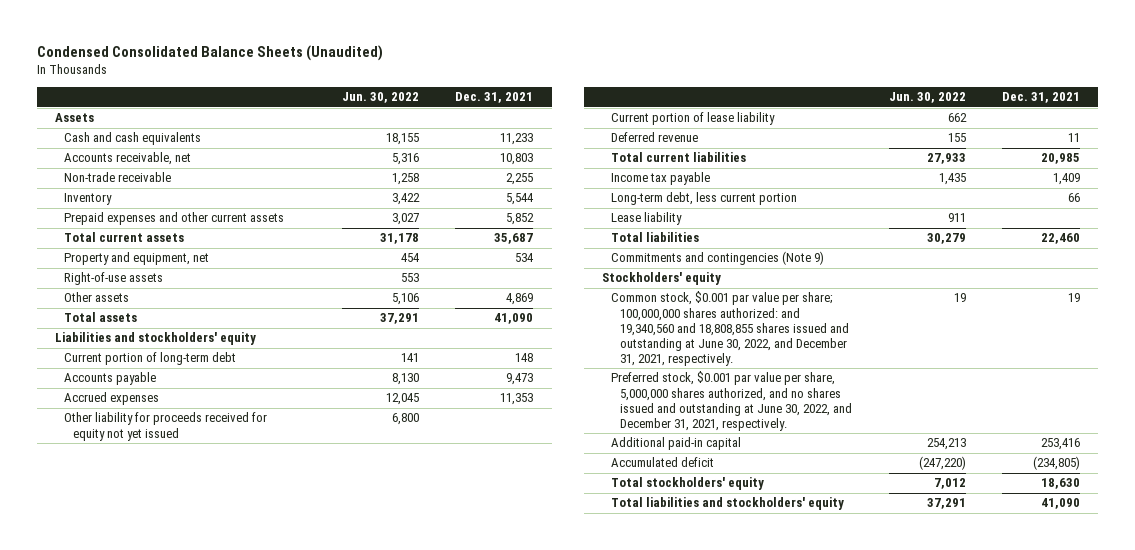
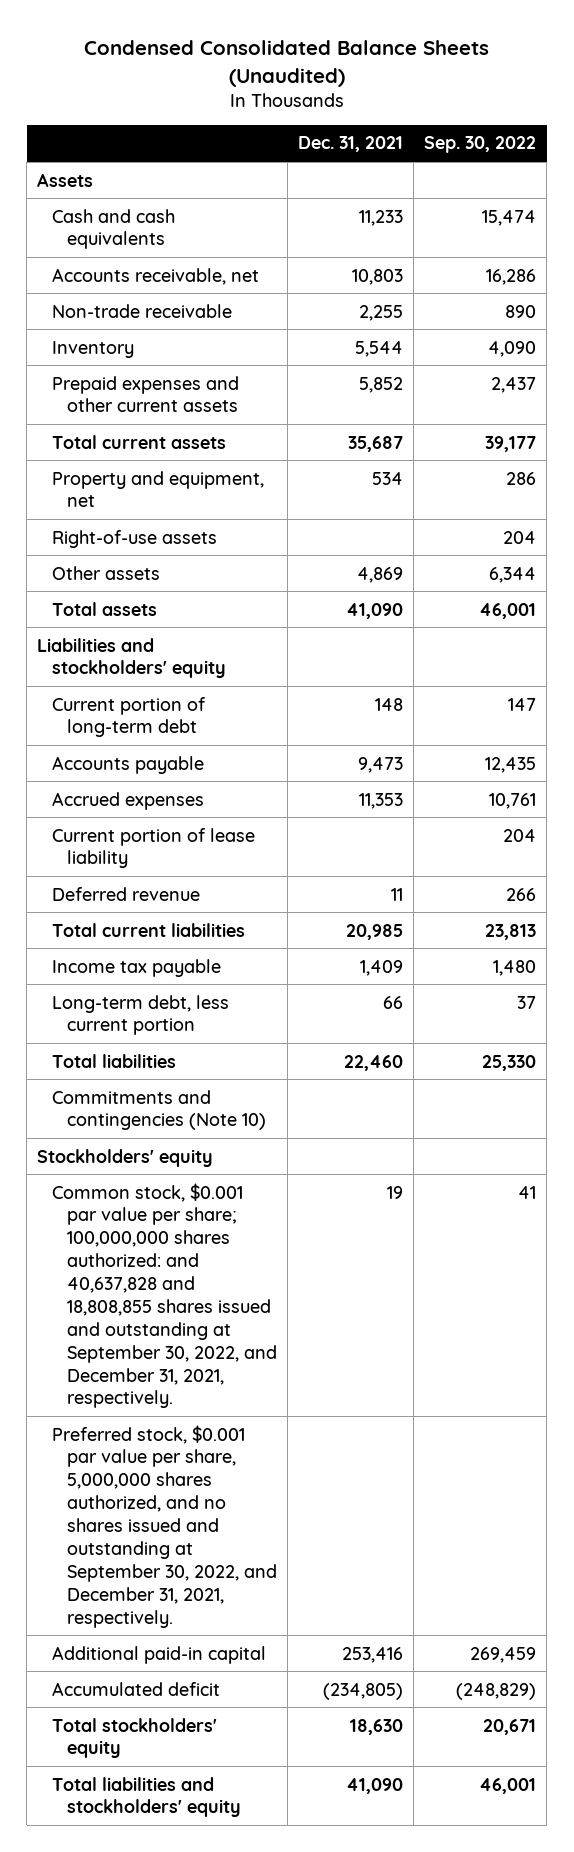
[341,92,419,104] Jun. 30, 2022 -> none
none -> [424,136,537,154] Sep. 30, 2022
[64,412,268,441] Other liability for proceeds received for equity not yet issued -> none
[610,212,682,226] Lease liability -> none
[610,251,824,266] Commitments and contingencies (Note 9) -> [52,1089,266,1131] Commitments and contingencies (Note 10)
[610,291,850,366] Common stock, $0.001 par value per share; 100,000,000 shares authorized: and 19,340,560 and 18,808,855 shares issued and outstanding at June 30, 2022, and December 31, 2021, respectively. -> [52,1182,277,1409] Common stock, $0.001 par value per share; 100,000,000 shares authorized: and 40,637,828 and 18,808,855 shares issued and outstanding at September 30, 2022, and December 31, 2021, respectively.
[610,371,853,431] Preferred stock, $0.001 par value per share, 5,000,000 shares authorized, and no shares issued and outstanding at June 30, 2022, and December 31, 2021, respectively. -> [52,1424,277,1628] Preferred stock, $0.001 par value per share, 5,000,000 shares authorized, and no shares issued and outstanding at September 30, 2022, and December 31, 2021, respectively.

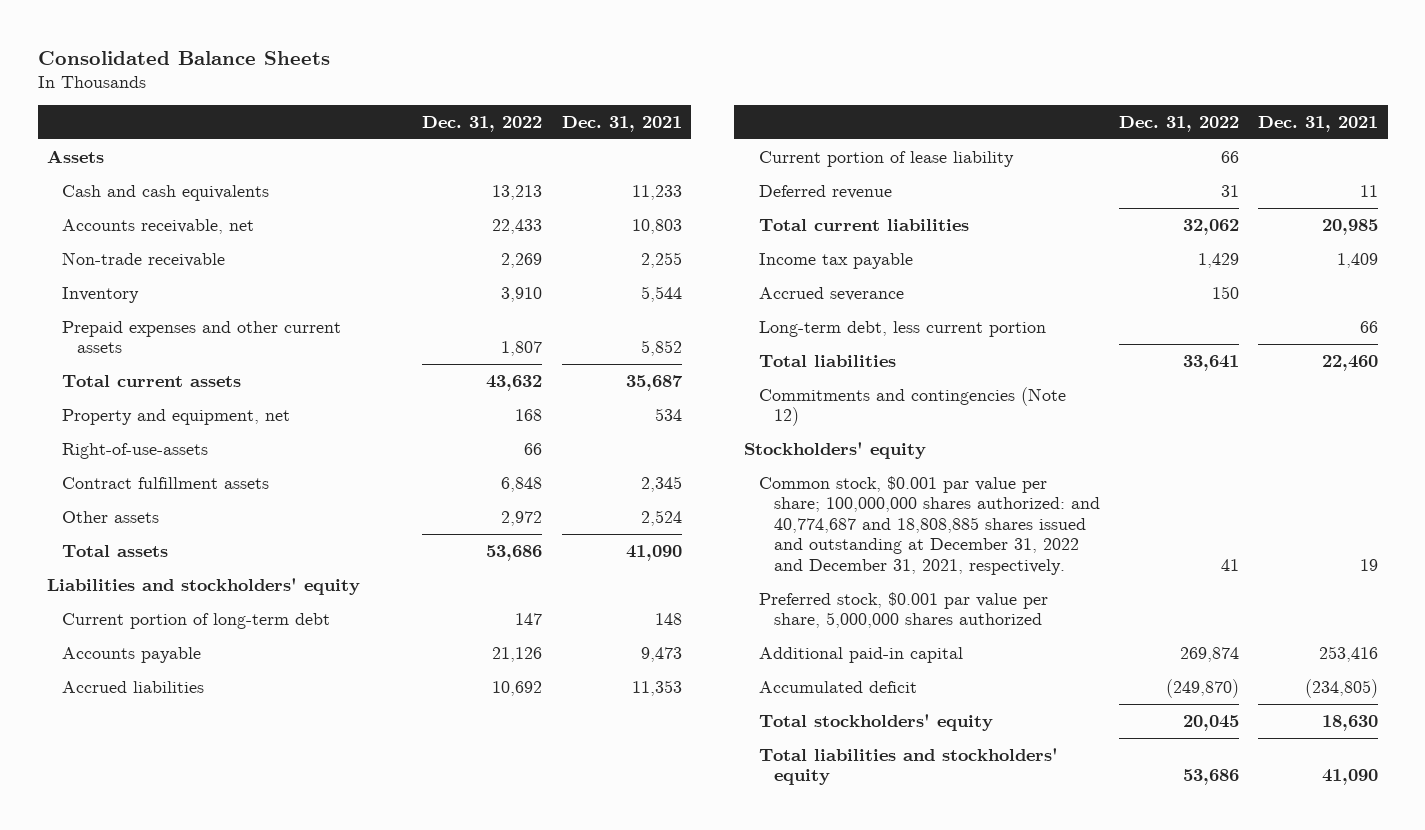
[83,39,489,87] Condensed Consolidated Balance Sheets (Unaudited) -> [37,50,330,65] Consolidated Balance Sheets
[424,136,537,154] Sep. 30, 2022 -> none
none -> [422,115,543,132] Dec. 31, 2022
[52,529,218,548] Right-of-use assets -> [62,442,209,459] Right-of-use-assets
none -> [62,476,270,489] Contract fulfillment assets
[357,566,404,583] 4,869 -> [640,509,682,526] 2,524
[52,791,205,810] Accrued expenses -> [62,680,205,693] Accrued liabilities
none -> [758,286,904,301] Accrued severance
[52,1089,266,1131] Commitments and contingencies (Note 10) -> [758,386,1066,427] Commitments and contingencies (Note 12)
[52,1182,277,1409] Common stock, $0.001 par value per share; 100,000,000 shares authorized: and 40,637,828 and 18,808,855 shares issued and outstanding at September 30, 2022, and December 31, 2021, respectively. -> [758,475,1100,575] Common stock, $0.001 par value per share; 100,000,000 shares authorized: and 40,774,687 and 18,808,885 shares issued and outstanding at December 31, 2022 and December 31, 2021, respectively.
[52,1424,277,1628] Preferred stock, $0.001 par value per share, 5,000,000 shares authorized, and no shares issued and outstanding at September 30, 2022, and December 31, 2021, respectively. -> [758,591,1048,629] Preferred stock, $0.001 par value per share, 5,000,000 shares authorized

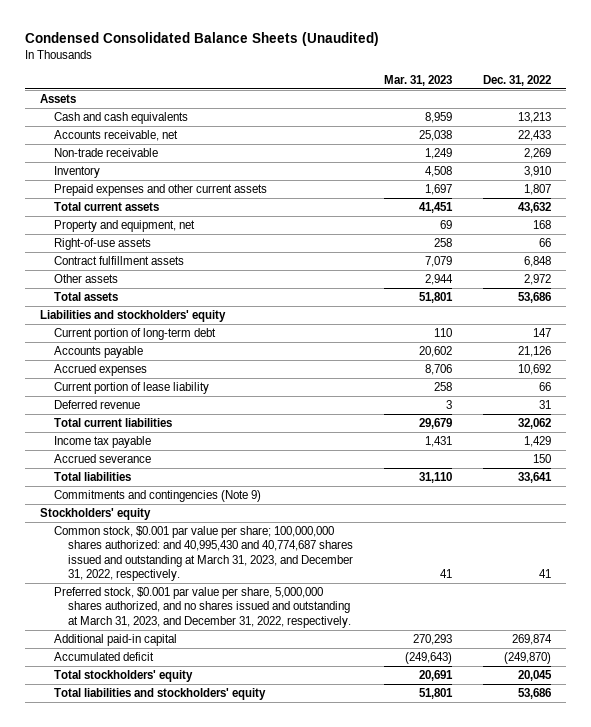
[37,50,330,65] Consolidated Balance Sheets -> [24,32,379,47] Condensed Consolidated Balance Sheets (Unaudited)
[561,115,682,132] Dec. 31, 2021 -> none
none -> [383,74,452,86] Mar. 31, 2023
[62,442,209,459] Right-of-use-assets -> [54,237,152,250] Right-of-use assets
[62,680,205,693] Accrued liabilities -> [54,363,148,376] Accrued expenses
[758,320,1046,337] Long-term debt, less current portion -> none
[758,386,1066,427] Commitments and contingencies (Note 12) -> [54,489,262,502] Commitments and contingencies (Note 9)
[758,475,1100,575] Common stock, $0.001 par value per share; 100,000,000 shares authorized: and 40,774,687 and 18,808,885 shares issued and outstanding at December 31, 2022 and December 31, 2021, respectively. -> [54,525,354,582] Common stock, $0.001 par value per share; 100,000,000 shares authorized: and 40,995,430 and 40,774,687 shares issued and outstanding at March 31, 2023, and December 31, 2022, respectively.
[758,591,1048,629] Preferred stock, $0.001 par value per share, 5,000,000 shares authorized -> [54,586,352,628] Preferred stock, $0.001 par value per share, 5,000,000 shares authorized, and no shares issued and outstanding at March 31, 2023, and December 31, 2022, respectively.

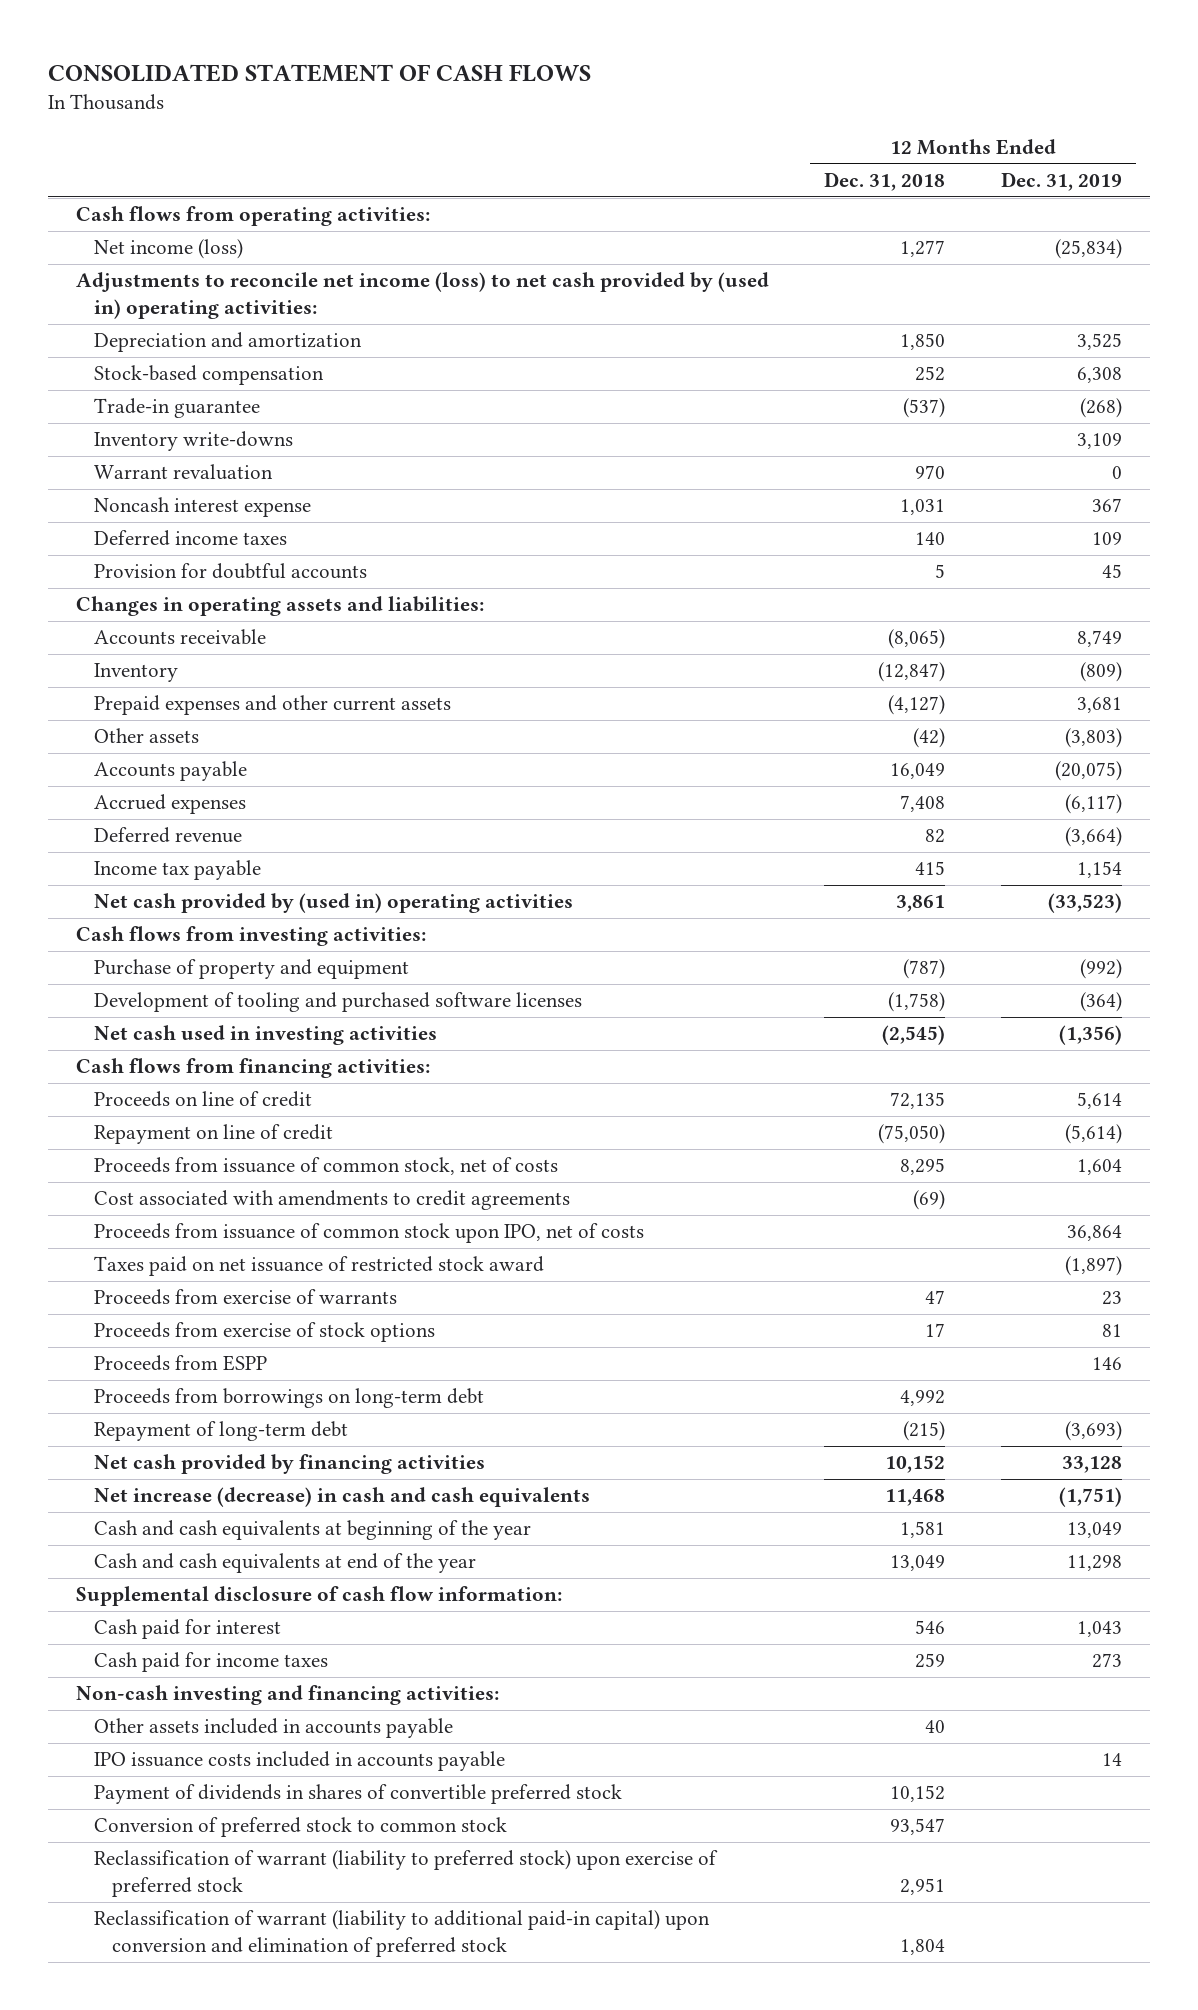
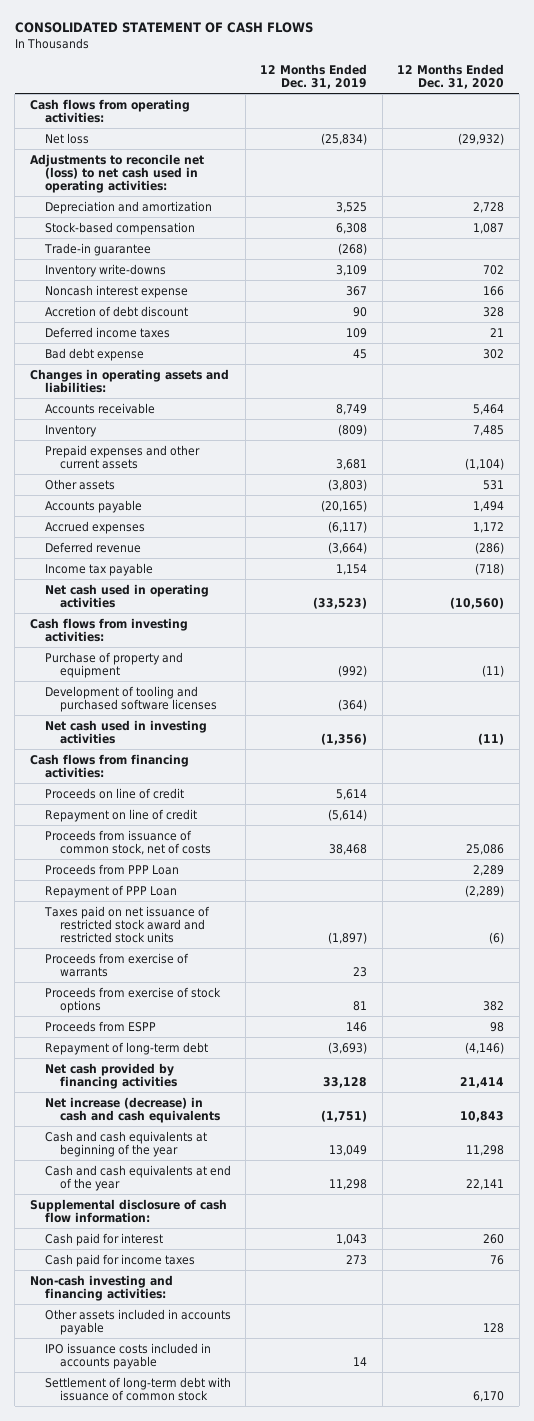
[824,172,946,192] Dec. 31, 2018 -> none
none -> [397,63,505,89] 12 Months Ended Dec. 31, 2020
[93,239,243,260] Net income (loss) -> [44,132,89,144] Net loss
[75,272,769,320] Adjustments to reconcile net income (loss) to net cash provided by (used in) operating activities: -> [29,153,204,193] Adjustments to reconcile net (loss) to net cash used in operating activities:
[93,464,273,481] Warrant revaluation -> none
none -> [44,305,188,317] Accretion of debt discount
[93,563,367,580] Provision for doubtful accounts -> [44,347,144,361] Bad debt expense
[1055,761,1123,782] (20,075) -> [321,499,368,512] (20,165)
[93,893,573,914] Net cash provided by (used in) operating activities -> [44,583,209,608] Net cash used in operating activities
[93,1190,570,1211] Cost associated with amendments to credit agreements -> none
[93,1223,644,1244] Proceeds from issuance of common stock upon IPO, net of costs -> none
[1077,1159,1123,1176] 1,604 -> [329,843,368,855] 38,468
none -> [44,863,179,875] Proceeds from PPP Loan
none -> [44,884,177,898] Repayment of PPP Loan
[93,1256,544,1277] Taxes paid on net issuance of restricted stock award -> [43,905,210,943] Taxes paid on net issuance of restricted stock award and restricted stock units
[93,1388,484,1409] Proceeds from borrowings on long-term debt -> none
[93,1784,622,1805] Payment of dividends in shares of convertible preferred stock -> none
[93,1817,507,1838] Conversion of preferred stock to common stock -> none
[93,1850,718,1898] Reclassification of warrant (liability to preferred stock) upon exercise of preferred stock -> none
[93,1910,710,1958] Reclassification of warrant (liability to additional paid-in capital) upon conversion and elimination of preferred stock -> none
none -> [44,1376,231,1401] Settlement of long-term debt with issuance of common stock

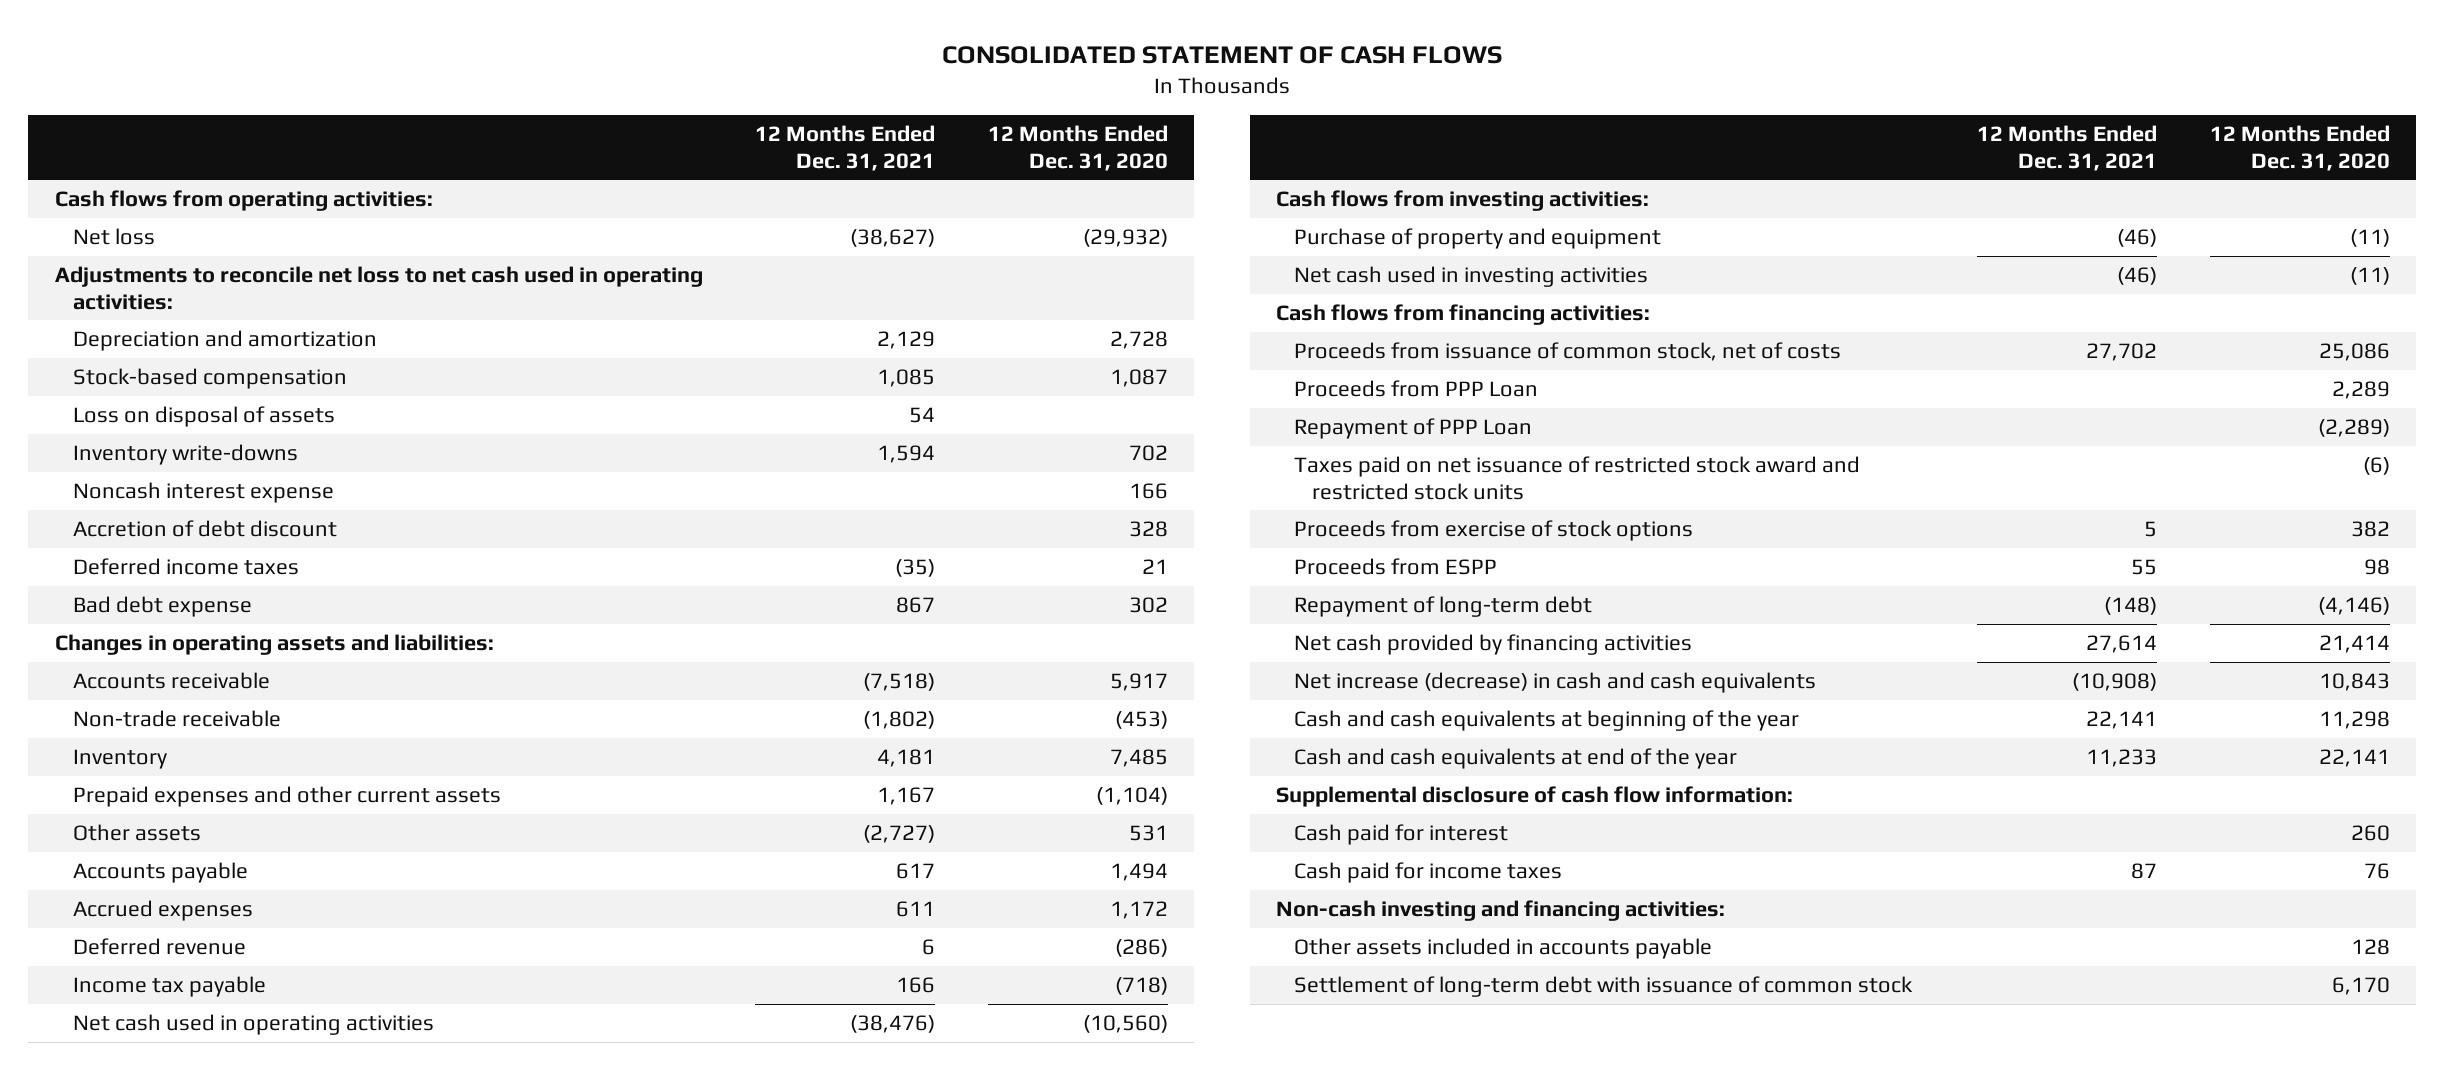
[260,63,368,89] 12 Months Ended Dec. 31, 2019 -> none
none -> [755,124,936,171] 12 Months Ended Dec. 31, 2021
[29,153,204,193] Adjustments to reconcile net (loss) to net cash used in operating activities: -> [54,265,703,310] Adjustments to reconcile net loss to net cash used in operating activities:
[43,242,151,256] Trade-in guarantee -> none
none -> [72,405,335,427] Loss on disposal of assets
[473,403,505,415] 5,464 -> [1110,672,1169,691] 5,917
none -> [72,709,281,727] Non-trade receivable
[44,685,217,712] Development of tooling and purchased software licenses -> none
[44,787,184,799] Proceeds on line of credit -> none
[44,808,197,822] Repayment on line of credit -> none
[44,952,189,977] Proceeds from exercise of warrants -> none
[44,1342,211,1369] IPO issuance costs included in accounts payable -> none

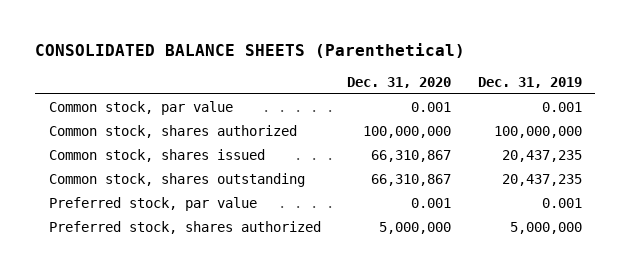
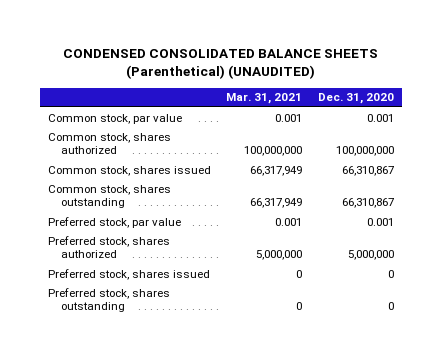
[35,43,466,59] CONSOLIDATED BALANCE SHEETS (Parenthetical) -> [62,48,378,80] CONDENSED CONSOLIDATED BALANCE SHEETS (Parenthetical) (UNAUDITED)
[477,76,582,88] Dec. 31, 2019 -> none
none -> [226,93,303,105] Mar. 31, 2021
none -> [47,268,210,280] Preferred stock, shares issued
none -> [47,287,170,313] Preferred stock, shares outstanding

